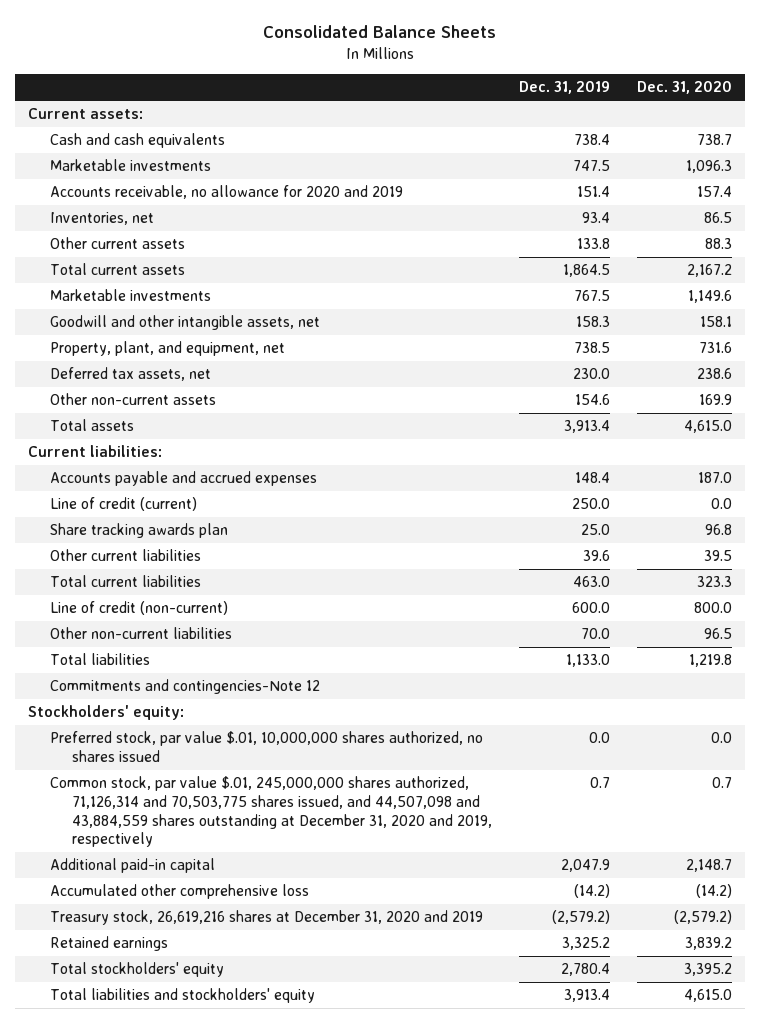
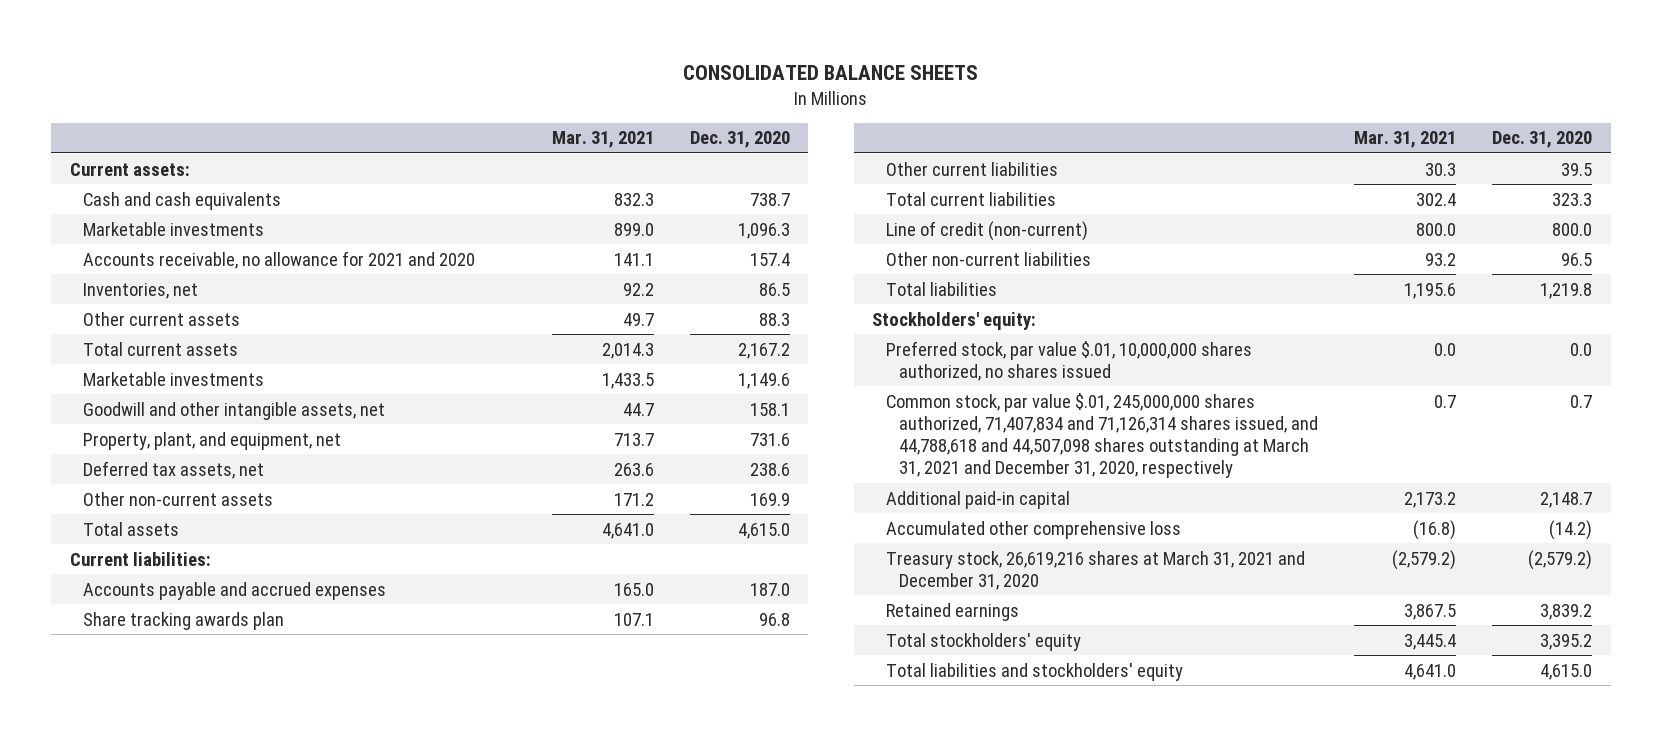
[263,25,497,39] Consolidated Balance Sheets -> [683,64,979,80] CONSOLIDATED BALANCE SHEETS
[519,81,611,95] Dec. 31, 2019 -> none
none -> [551,131,654,149] Mar. 31, 2021
[50,185,404,200] Accounts receivable, no allowance for 2020 and 2019 -> [83,250,476,269] Accounts receivable, no allowance for 2021 and 2020
[50,497,198,512] Line of credit (current) -> none
[50,679,321,695] Commitments and contingencies-Note 12 -> none
[50,776,493,848] Common stock, par value $.01, 245,000,000 shares authorized, 71,126,314 and 70,503,775 shares issued, and 44,507,098 and 43,884,559 shares outstanding at December 31, 2020 and 2019, respectively -> [885,392,1319,479] Common stock, par value $.01, 245,000,000 shares authorized, 71,407,834 and 71,126,314 shares issued, and 44,788,618 and 44,507,098 shares outstanding at March 31, 2021 and December 31, 2020, respectively
[50,910,484,926] Treasury stock, 26,619,216 shares at December 31, 2020 and 2019 -> [885,550,1305,590] Treasury stock, 26,619,216 shares at March 31, 2021 and December 31, 2020

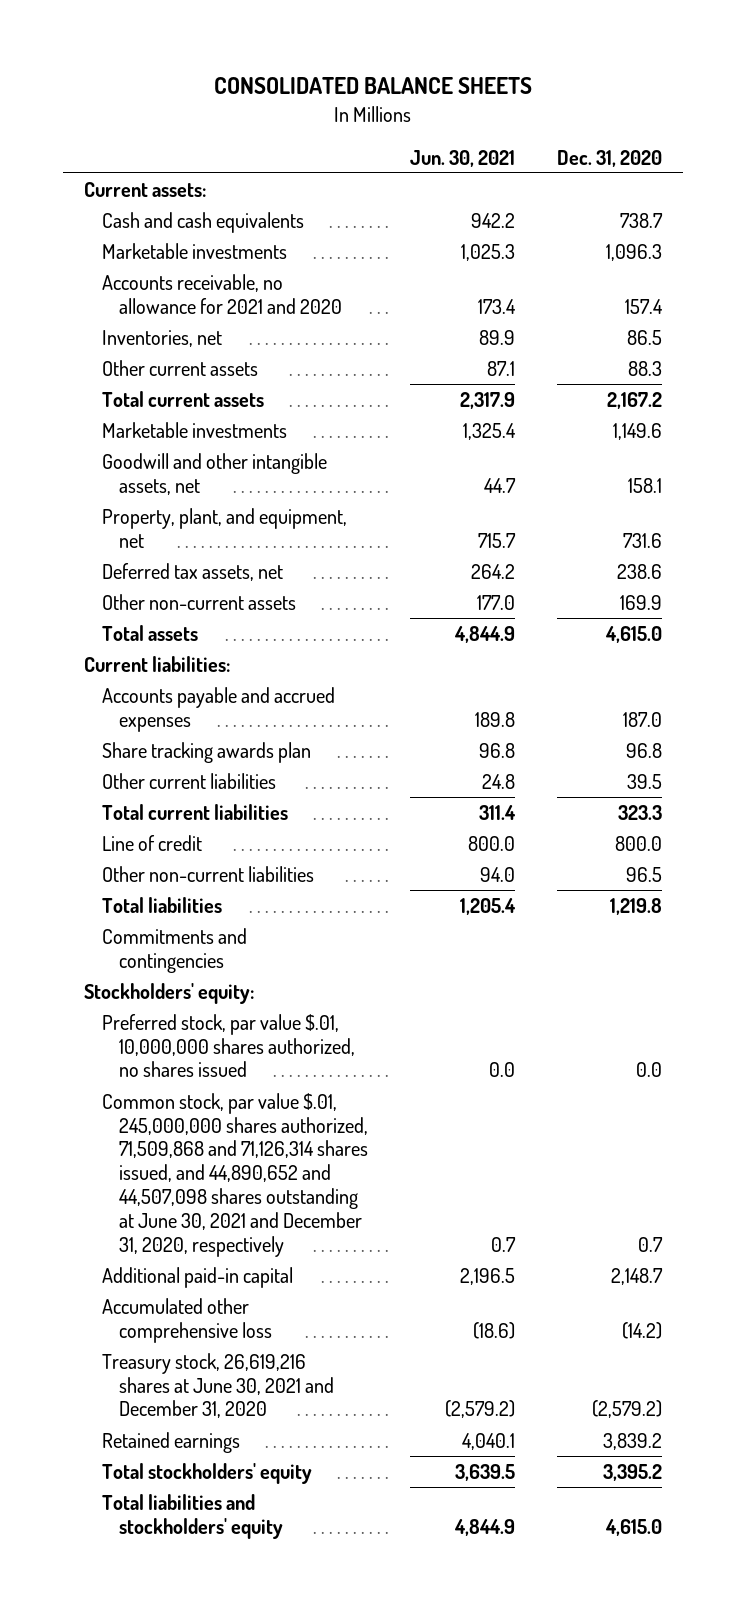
[551,131,654,149] Mar. 31, 2021 -> none
none -> [410,149,516,167] Jun. 30, 2021
[885,220,1088,241] Line of credit (non-current) -> [101,834,202,851] Line of credit
none -> [101,927,247,973] Commitments and contingencies
[885,392,1319,479] Common stock, par value $.01, 245,000,000 shares authorized, 71,407,834 and 71,126,314 shares issued, and 44,788,618 and 44,507,098 shares outstanding at March 31, 2021 and December 31, 2020, respectively -> [101,1092,369,1257] Common stock, par value $.01, 245,000,000 shares authorized, 71,509,868 and 71,126,314 shares issued, and 44,890,652 and 44,507,098 shares outstanding at June 30, 2021 and December 31, 2020, respectively
[885,550,1305,590] Treasury stock, 26,619,216 shares at March 31, 2021 and December 31, 2020 -> [101,1352,335,1419] Treasury stock, 26,619,216 shares at June 30, 2021 and December 31, 2020

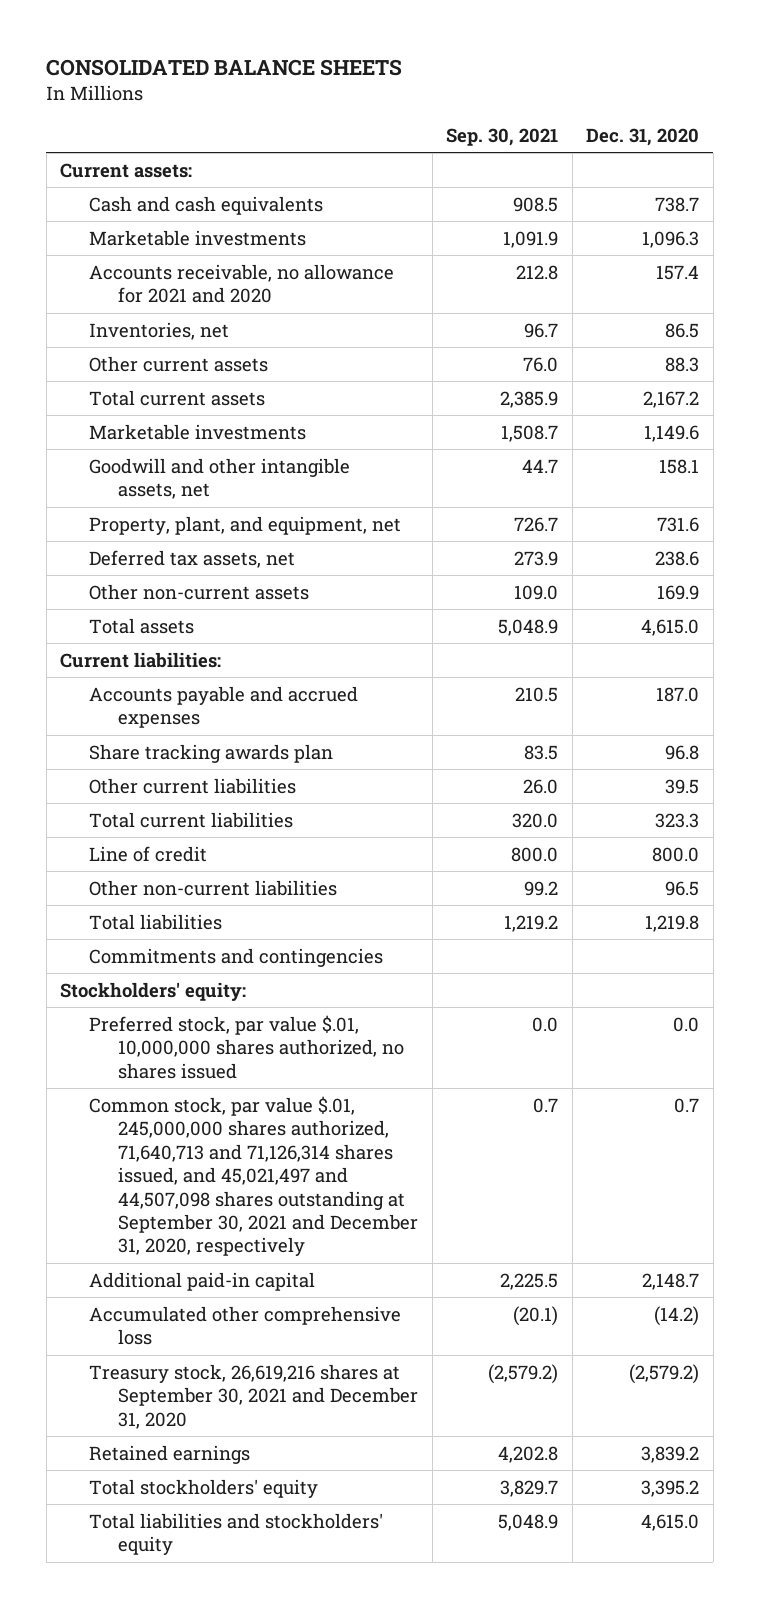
[410,149,516,167] Jun. 30, 2021 -> none
none -> [446,127,559,146] Sep. 30, 2021
[101,1092,369,1257] Common stock, par value $.01, 245,000,000 shares authorized, 71,509,868 and 71,126,314 shares issued, and 44,890,652 and 44,507,098 shares outstanding at June 30, 2021 and December 31, 2020, respectively -> [89,1095,419,1257] Common stock, par value $.01, 245,000,000 shares authorized, 71,640,713 and 71,126,314 shares issued, and 45,021,497 and 44,507,098 shares outstanding at September 30, 2021 and December 31, 2020, respectively
[101,1352,335,1419] Treasury stock, 26,619,216 shares at June 30, 2021 and December 31, 2020 -> [89,1363,419,1429] Treasury stock, 26,619,216 shares at September 30, 2021 and December 31, 2020

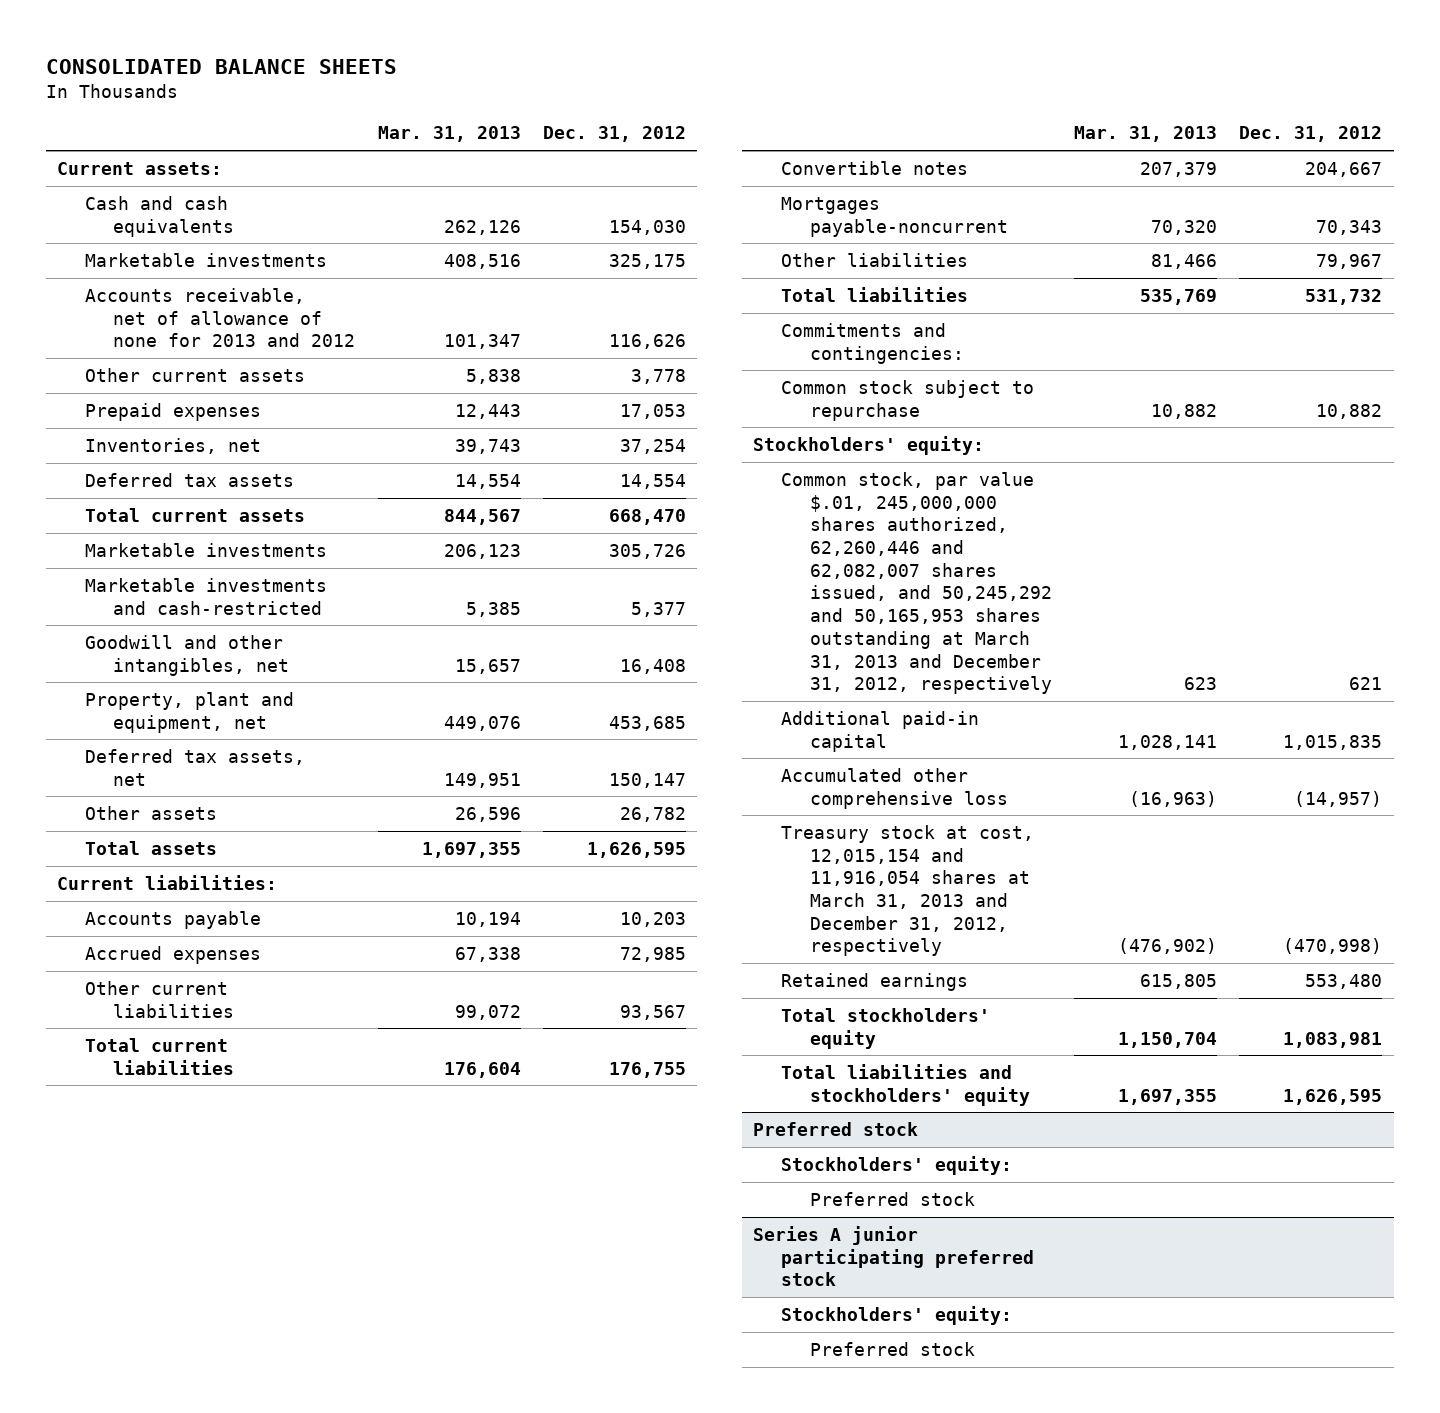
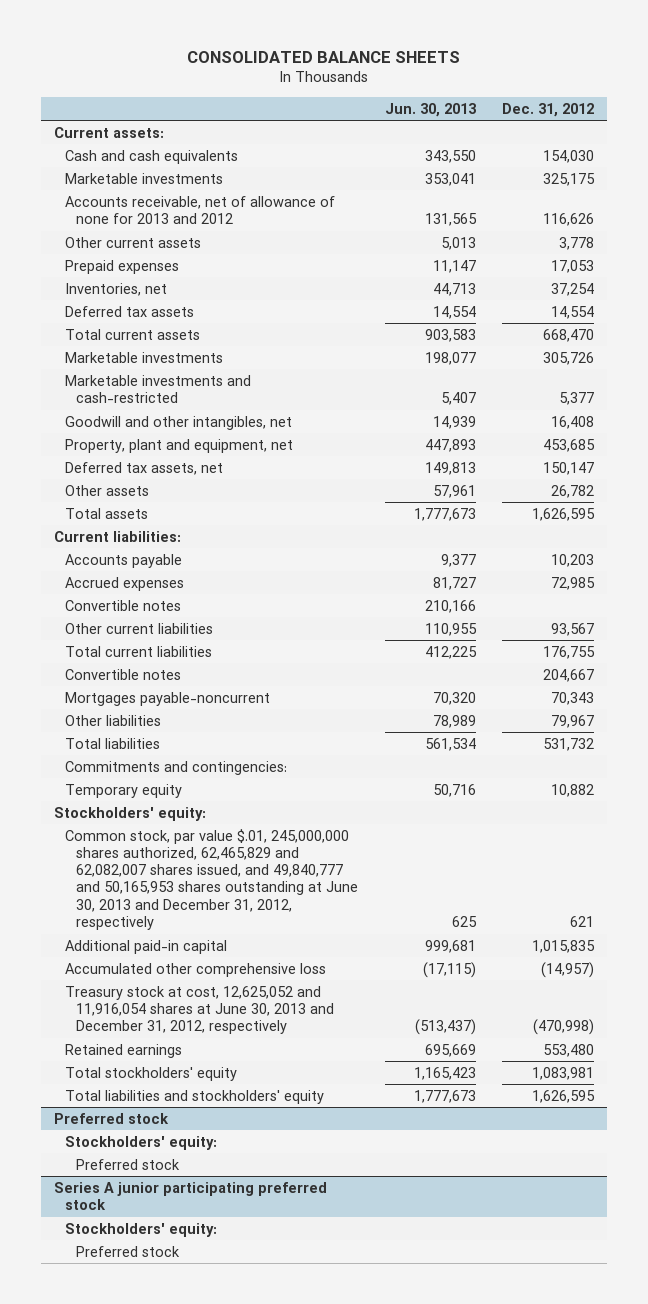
[377,126,521,143] Mar. 31, 2013 -> none
none -> [384,102,476,117] Jun. 30, 2013
none -> [65,599,182,611] Convertible notes
[781,379,1035,421] Common stock subject to repurchase -> [65,783,183,798] Temporary equity
[781,471,1052,695] Common stock, par value $.01, 245,000,000 shares authorized, 62,260,446 and 62,082,007 shares issued, and 50,245,292 and 50,165,953 shares outstanding at March 31, 2013 and December 31, 2012, respectively -> [65,828,359,930] Common stock, par value $.01, 245,000,000 shares authorized, 62,465,829 and 62,082,007 shares issued, and 49,840,777 and 50,165,953 shares outstanding at June 30, 2013 and December 31, 2012, respectively
[781,824,1035,957] Treasury stock at cost, 12,015,154 and 11,916,054 shares at March 31, 2013 and December 31, 2012, respectively -> [65,985,335,1035] Treasury stock at cost, 12,625,052 and 11,916,054 shares at June 30, 2013 and December 31, 2012, respectively

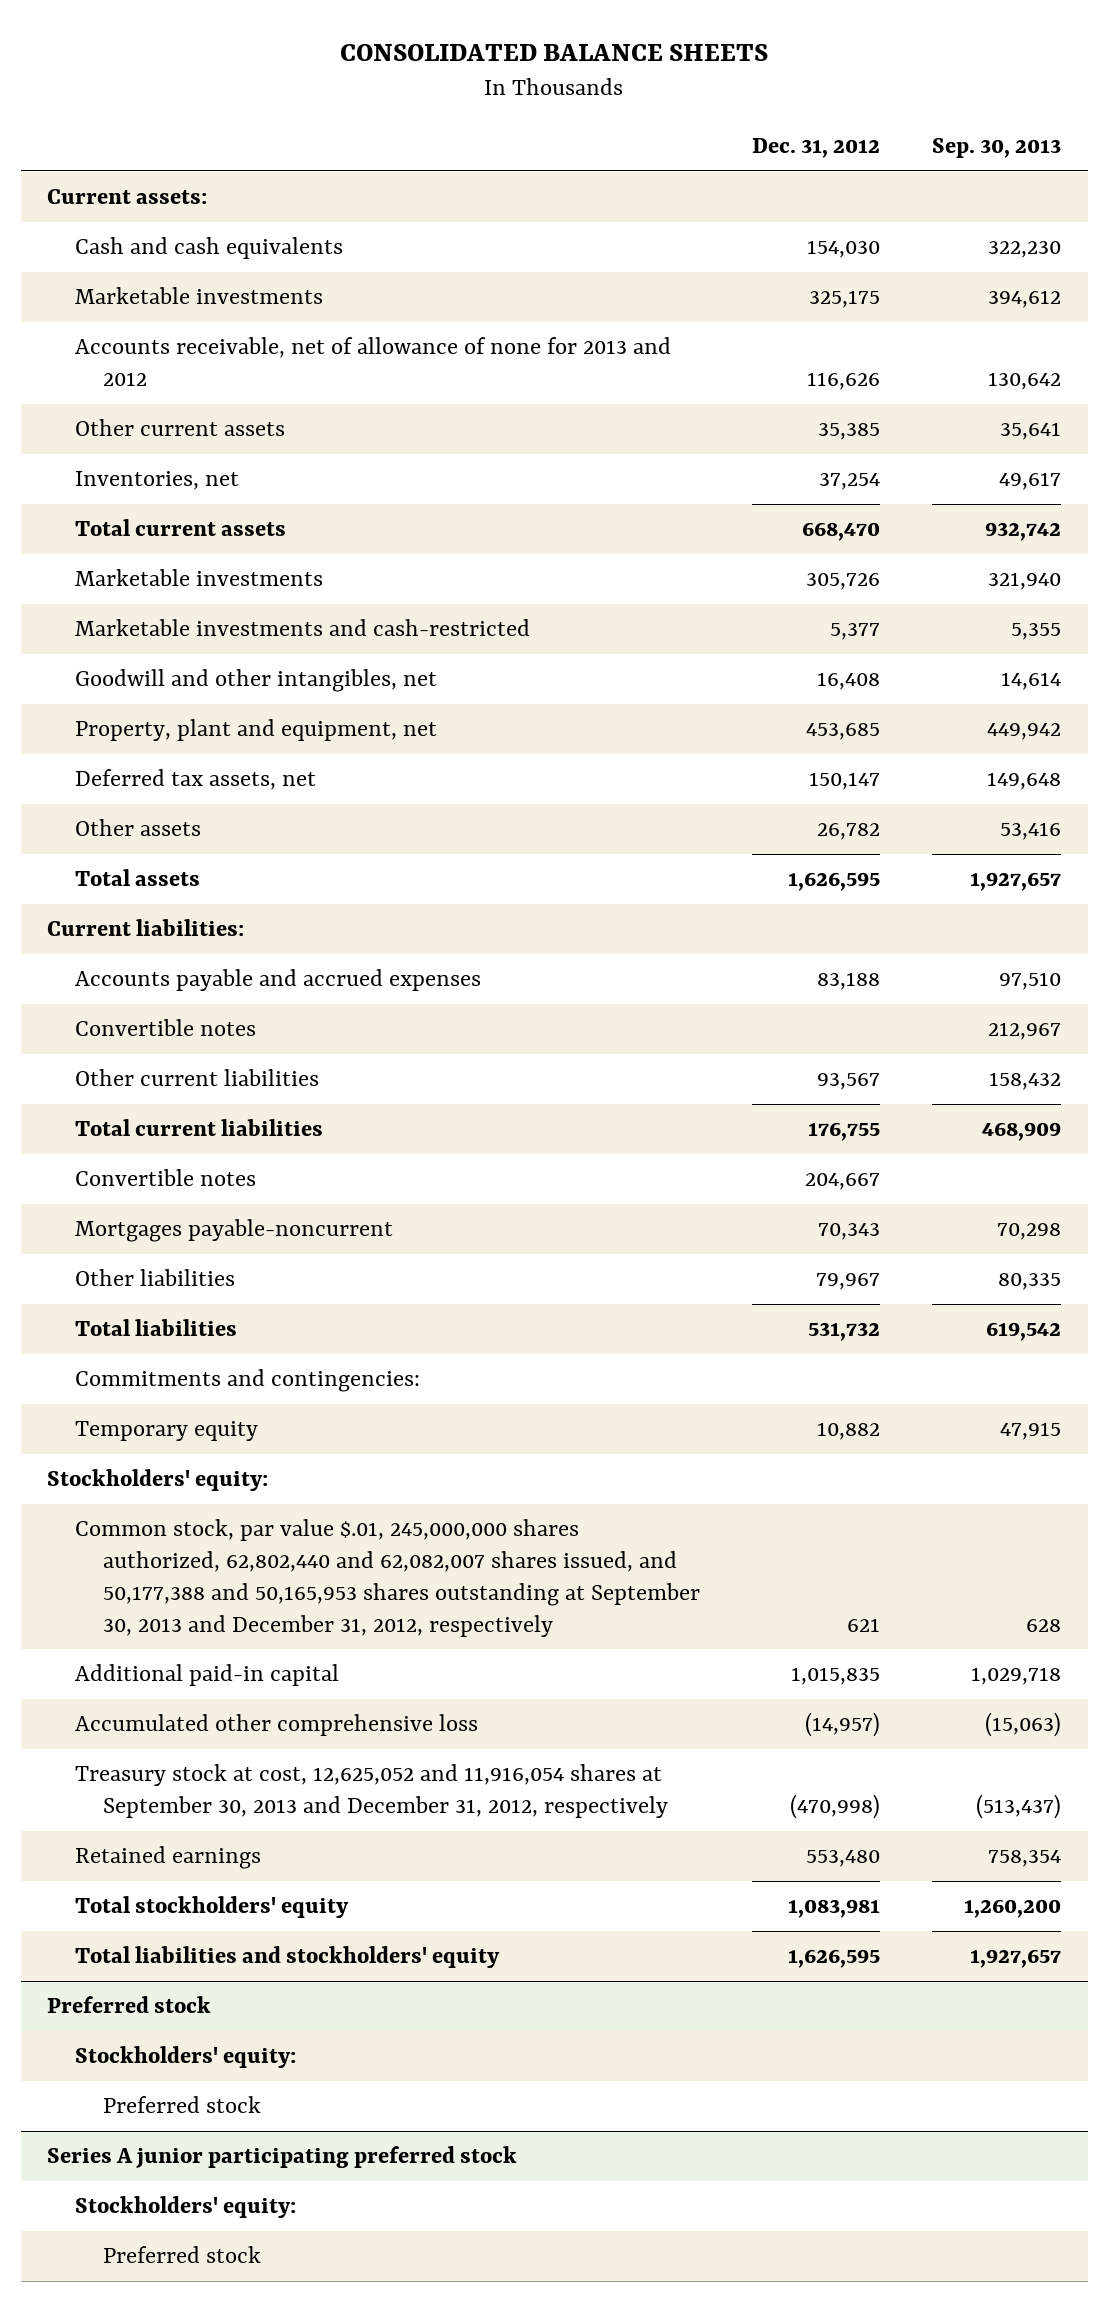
[384,102,476,117] Jun. 30, 2013 -> none
none -> [932,137,1062,158] Sep. 30, 2013
[65,259,180,274] Prepaid expenses -> none
[559,236,595,250] 3,778 -> [818,423,881,441] 35,385
[65,305,195,317] Deferred tax assets -> none
[65,553,183,568] Accounts payable -> none
[65,576,185,591] Accrued expenses -> none
none -> [75,969,482,992] Accounts payable and accrued expenses
[65,828,359,930] Common stock, par value $.01, 245,000,000 shares authorized, 62,465,829 and 62,082,007 shares issued, and 49,840,777 and 50,165,953 shares outstanding at June 30, 2013 and December 31, 2012, respectively -> [75,1519,701,1637] Common stock, par value $.01, 245,000,000 shares authorized, 62,802,440 and 62,082,007 shares issued, and 50,177,388 and 50,165,953 shares outstanding at September 30, 2013 and December 31, 2012, respectively
[65,985,335,1035] Treasury stock at cost, 12,625,052 and 11,916,054 shares at June 30, 2013 and December 31, 2012, respectively -> [75,1764,669,1819] Treasury stock at cost, 12,625,052 and 11,916,054 shares at September 30, 2013 and December 31, 2012, respectively

